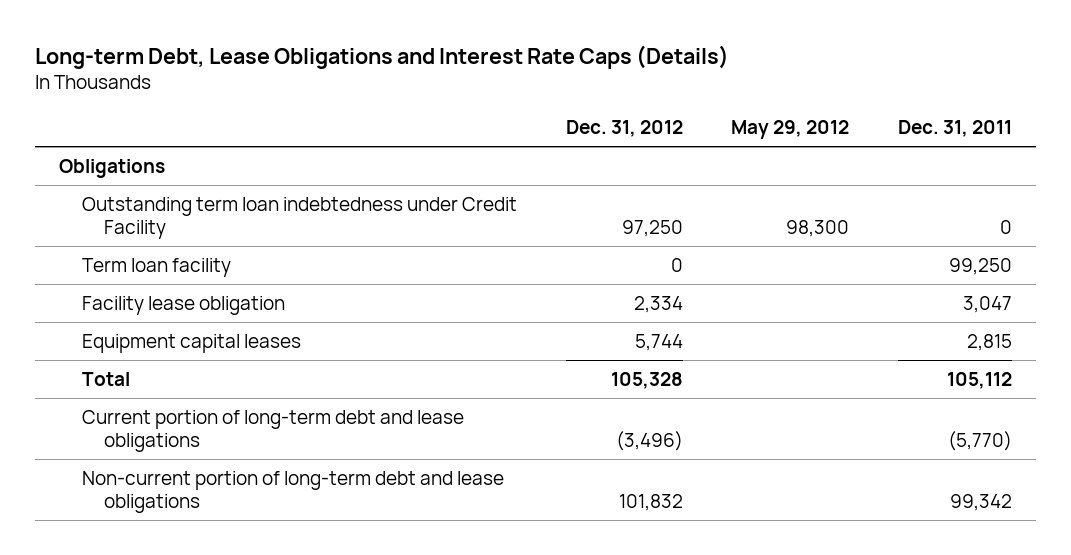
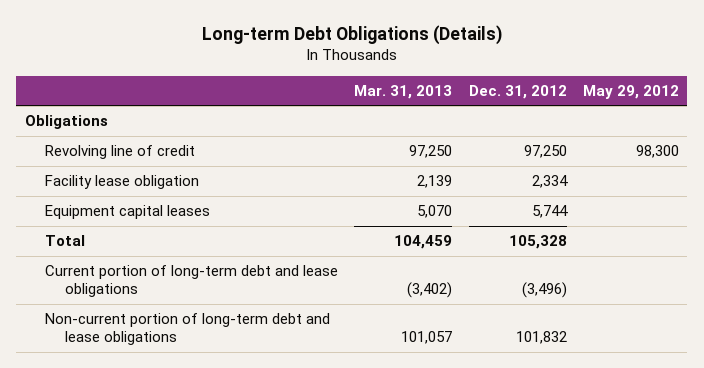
[34,45,729,70] Long-term Debt, Lease Obligations and Interest Rate Caps (Details) -> [201,24,502,45] Long-term Debt Obligations (Details)
[897,120,1012,138] Dec. 31, 2011 -> none
none -> [354,84,453,99] Mar. 31, 2013
[81,257,231,277] Term loan facility -> none
[81,196,517,240] Outstanding term loan indebtedness under Credit Facility -> [44,145,195,160] Revolving line of credit

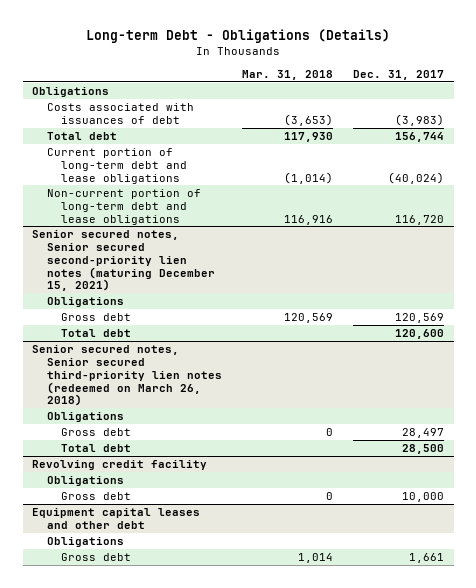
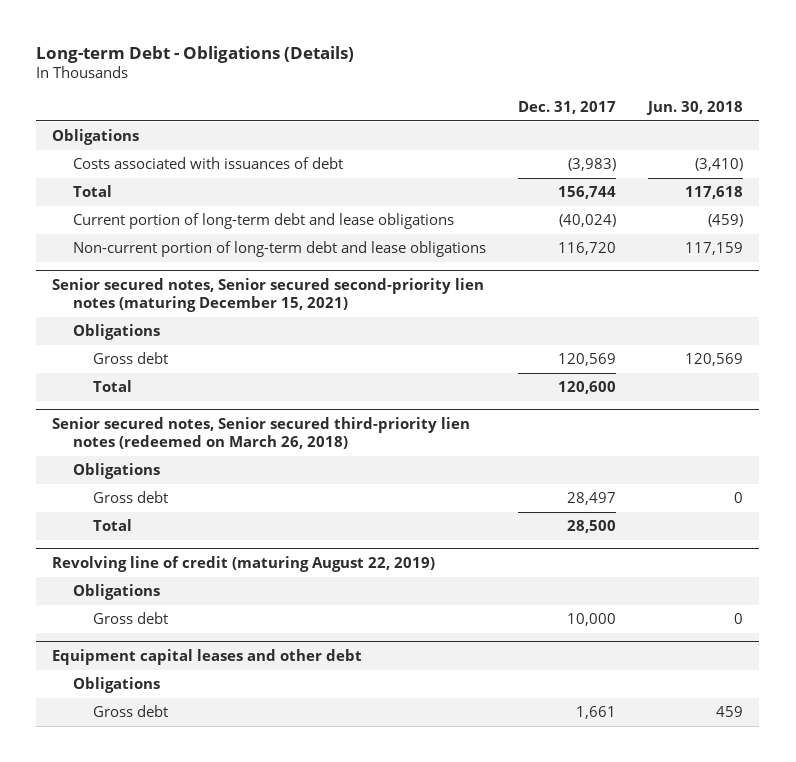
[241,69,333,80] Mar. 31, 2018 -> none
none -> [646,100,744,115] Jun. 30, 2018
[46,131,117,140] Total debt -> [72,185,112,198] Total
[61,328,132,337] Total debt -> [93,380,133,393] Total
[61,443,132,452] Total debt -> [93,519,133,532] Total
[32,459,208,470] Revolving credit facility -> [52,556,436,573] Revolving line of credit (maturing August 22, 2019)

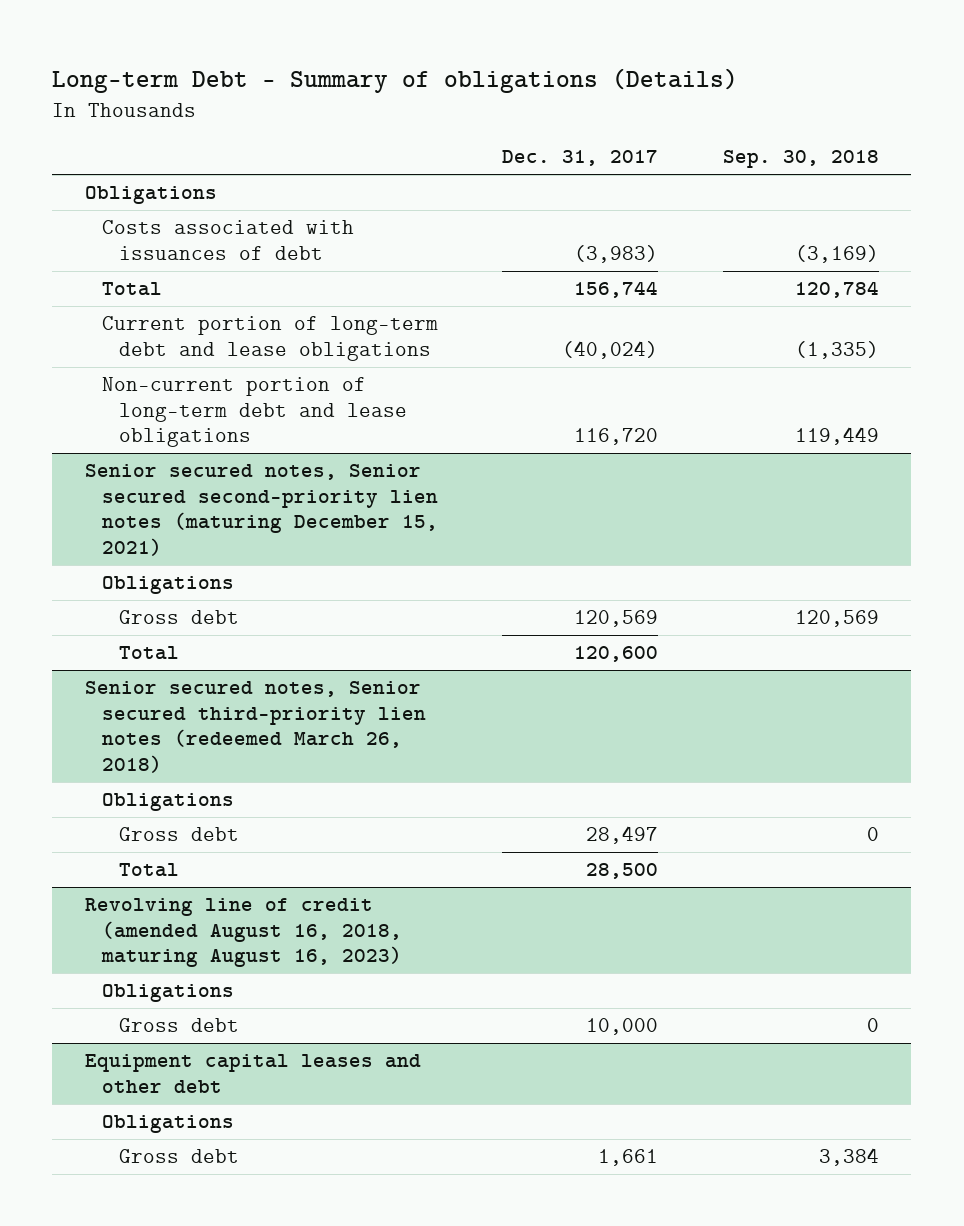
[36,45,355,63] Long-term Debt - Obligations (Details) -> [52,67,739,93] Long-term Debt - Summary of obligations (Details)
[646,100,744,115] Jun. 30, 2018 -> none
none -> [723,150,880,169] Sep. 30, 2018
[52,417,471,450] Senior secured notes, Senior secured third-priority lien notes (redeemed on March 26, 2018) -> [84,681,426,773] Senior secured notes, Senior secured third-priority lien notes (redeemed March 26, 2018)
[52,556,436,573] Revolving line of credit (maturing August 22, 2019) -> [84,898,402,968] Revolving line of credit (amended August 16, 2018, maturing August 16, 2023)

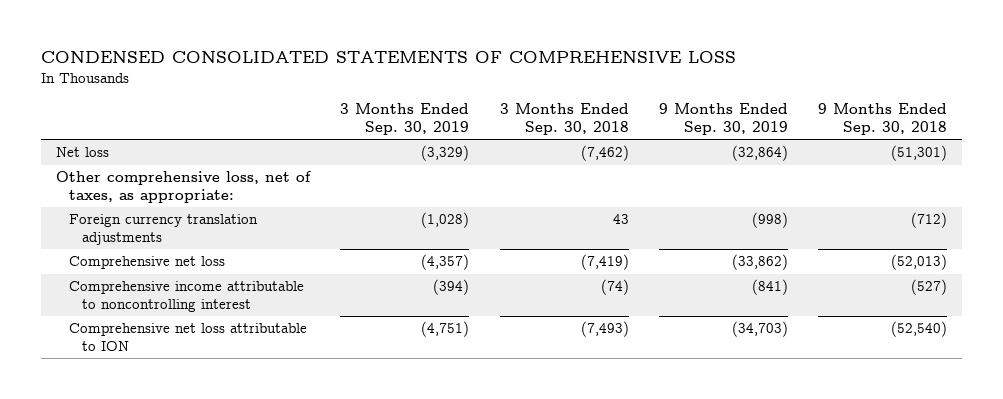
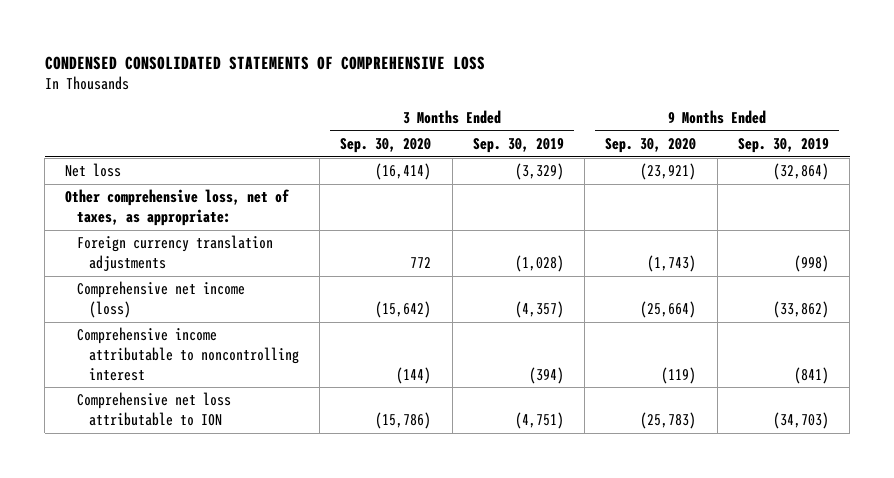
[499,103,629,135] 3 Months Ended Sep. 30, 2018 -> none
[818,103,948,135] 9 Months Ended Sep. 30, 2018 -> none
none -> [340,138,432,154] Sep. 30, 2020
none -> [605,138,697,154] Sep. 30, 2020
[68,256,225,270] Comprehensive net loss -> [77,281,246,319] Comprehensive net income (loss)

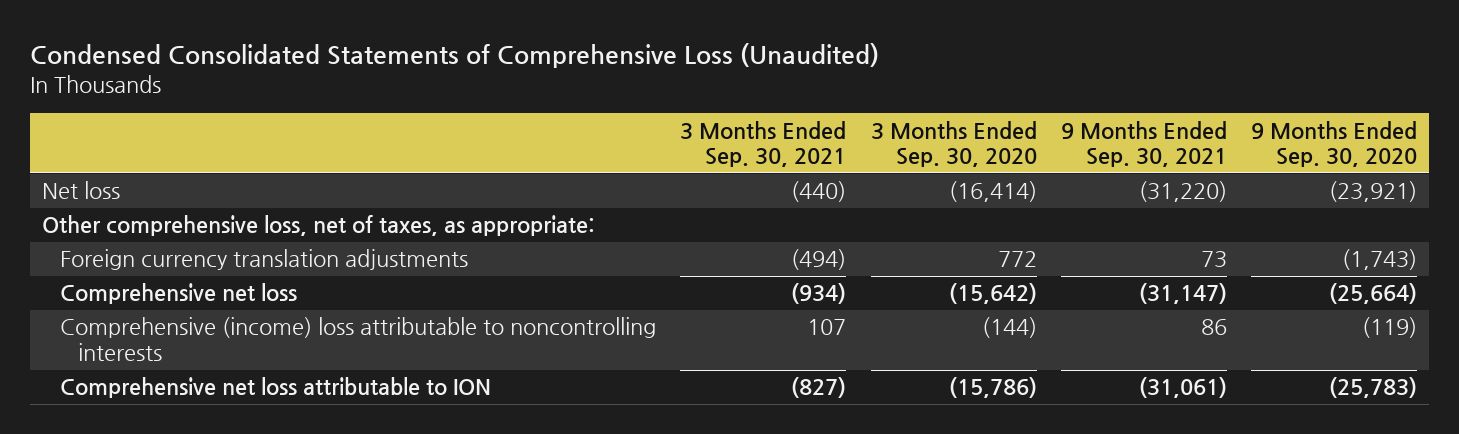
[44,55,485,70] CONDENSED CONSOLIDATED STATEMENTS OF COMPREHENSIVE LOSS -> [29,42,879,68] Condensed Consolidated Statements of Comprehensive Loss (Unaudited)
[472,138,564,154] Sep. 30, 2019 -> none
[737,138,829,154] Sep. 30, 2019 -> none
none -> [680,120,847,168] 3 Months Ended Sep. 30, 2021
none -> [1061,120,1228,168] 9 Months Ended Sep. 30, 2021
[77,281,246,319] Comprehensive net income (loss) -> [60,283,298,305] Comprehensive net loss
[77,327,299,381] Comprehensive income attributable to noncontrolling interest -> [60,317,657,362] Comprehensive (income) loss attributable to noncontrolling interests

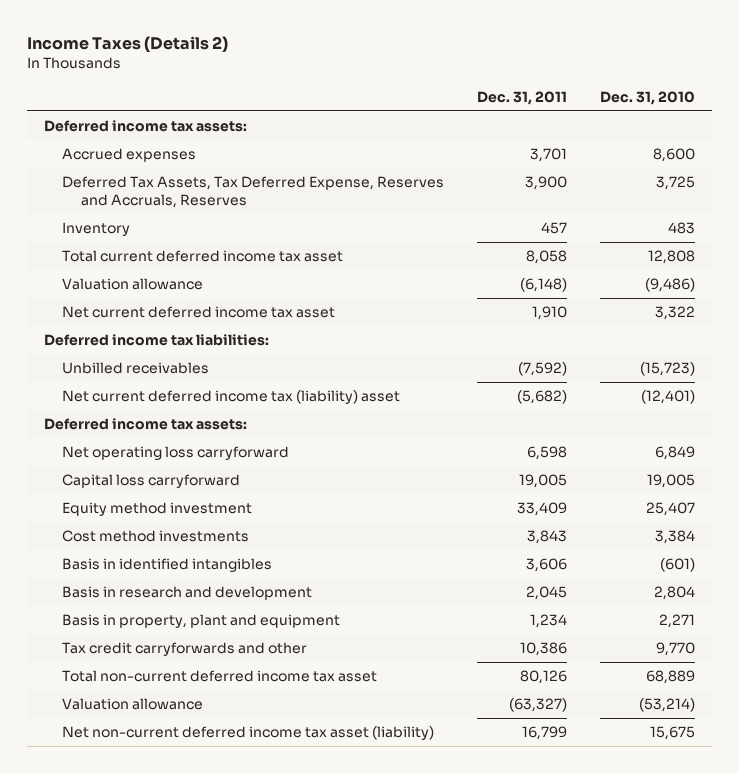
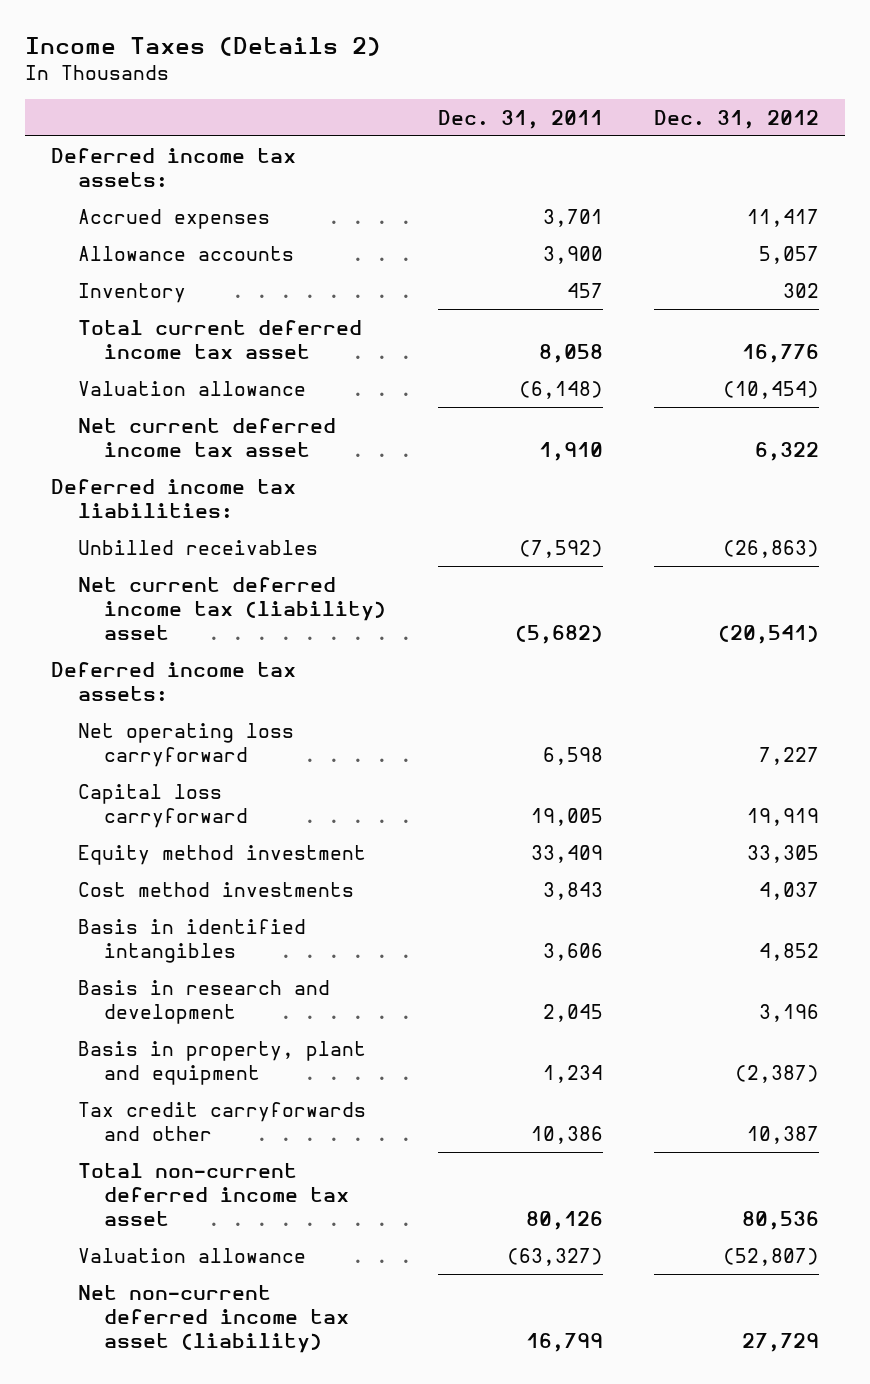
[600,90,696,105] Dec. 31, 2010 -> none
none -> [654,109,820,129] Dec. 31, 2012
[62,176,445,209] Deferred Tax Assets, Tax Deferred Expense, Reserves and Accruals, Reserves -> [77,245,294,261] Allowance accounts

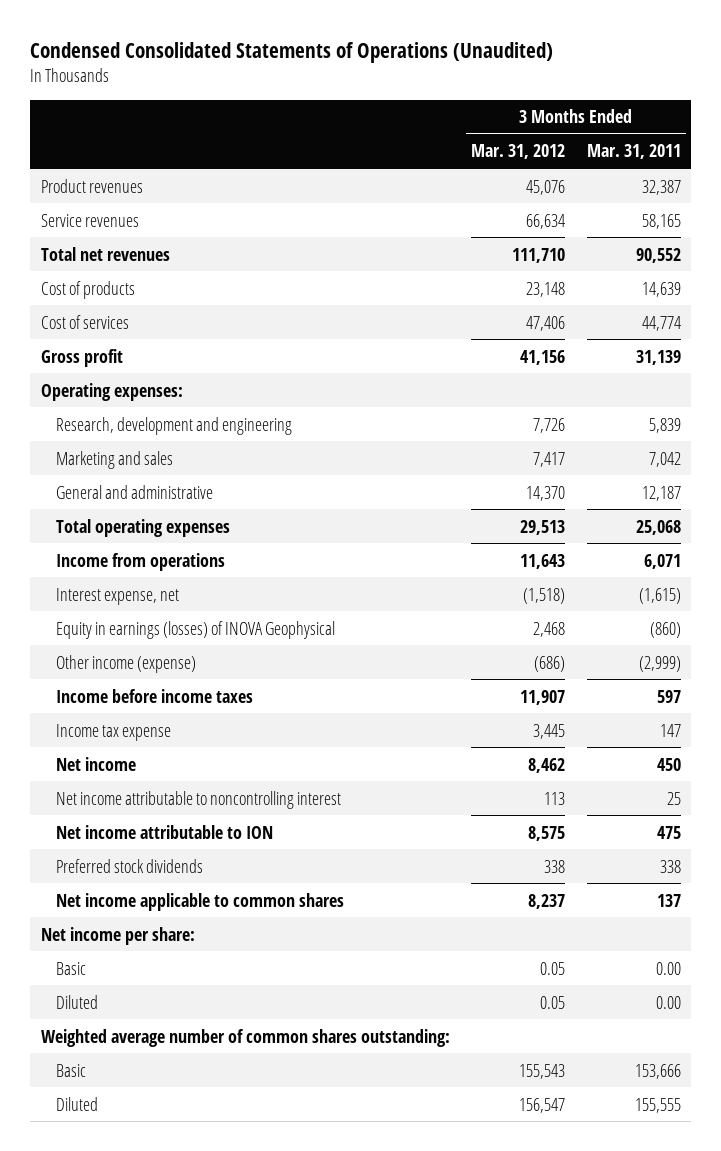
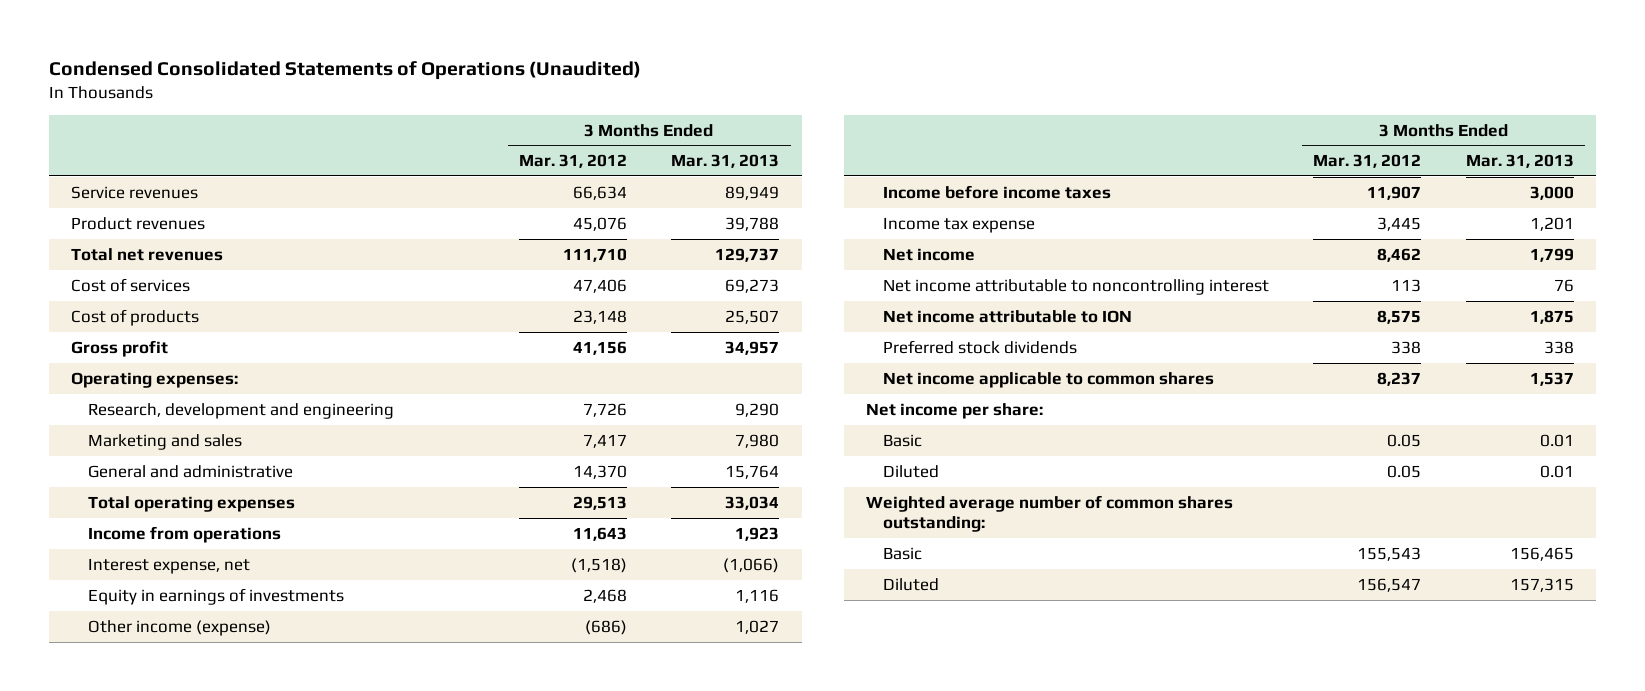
[586,144,681,160] Mar. 31, 2011 -> none
none -> [671,154,780,169] Mar. 31, 2013
[40,178,143,193] Product revenues -> [71,216,206,230] Product revenues
[40,280,135,299] Cost of products -> [71,308,200,326] Cost of products
[56,620,336,639] Equity in earnings (losses) of INOVA Geophysical -> [88,587,345,605] Equity in earnings of investments

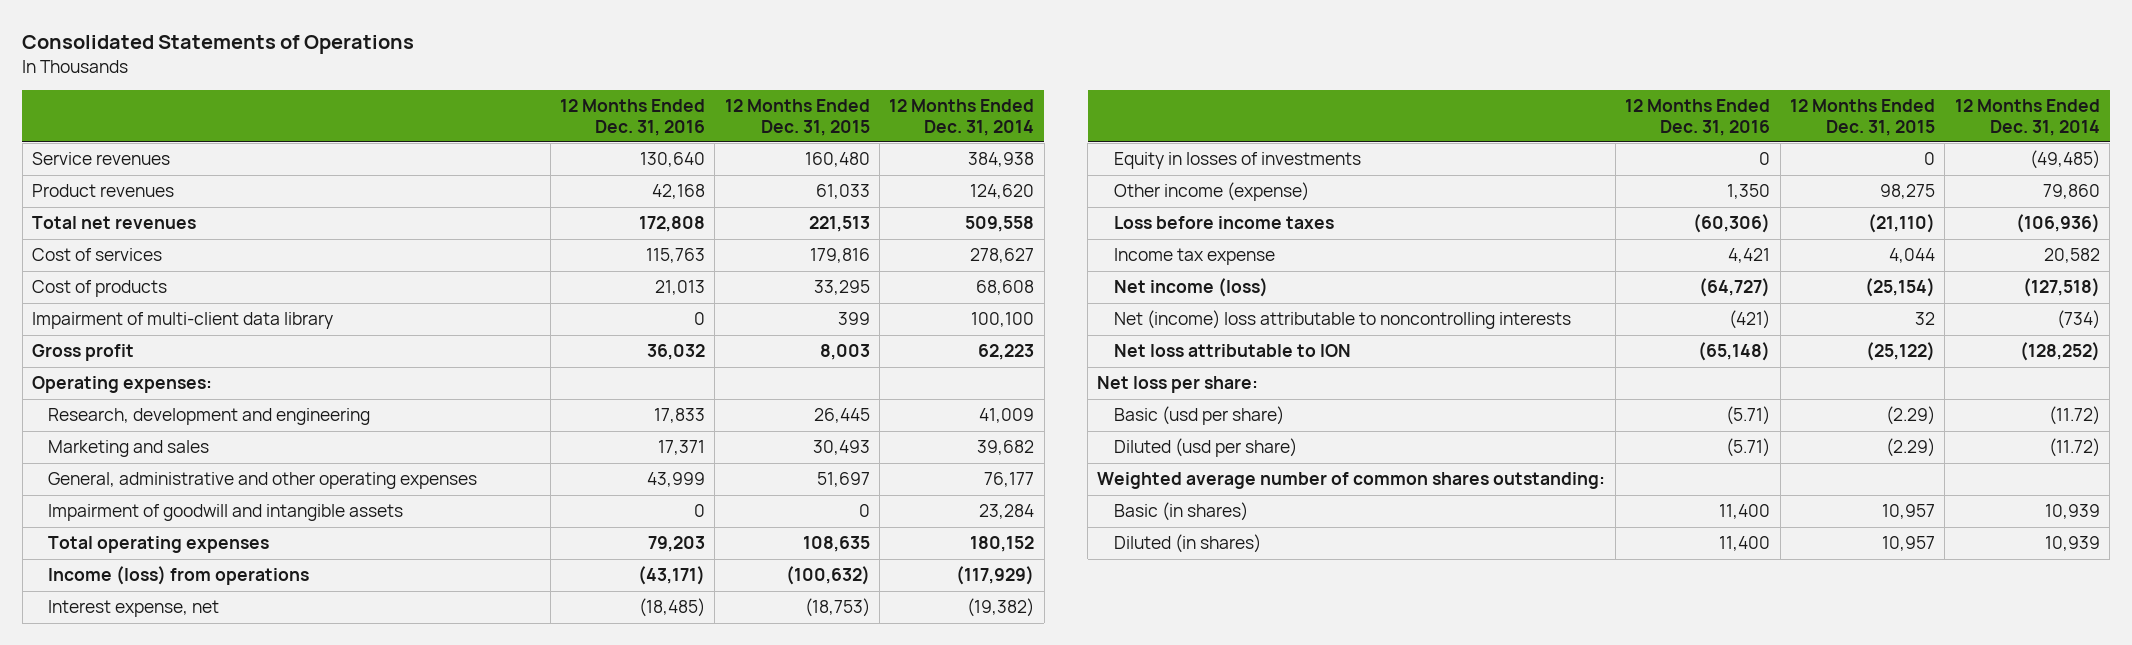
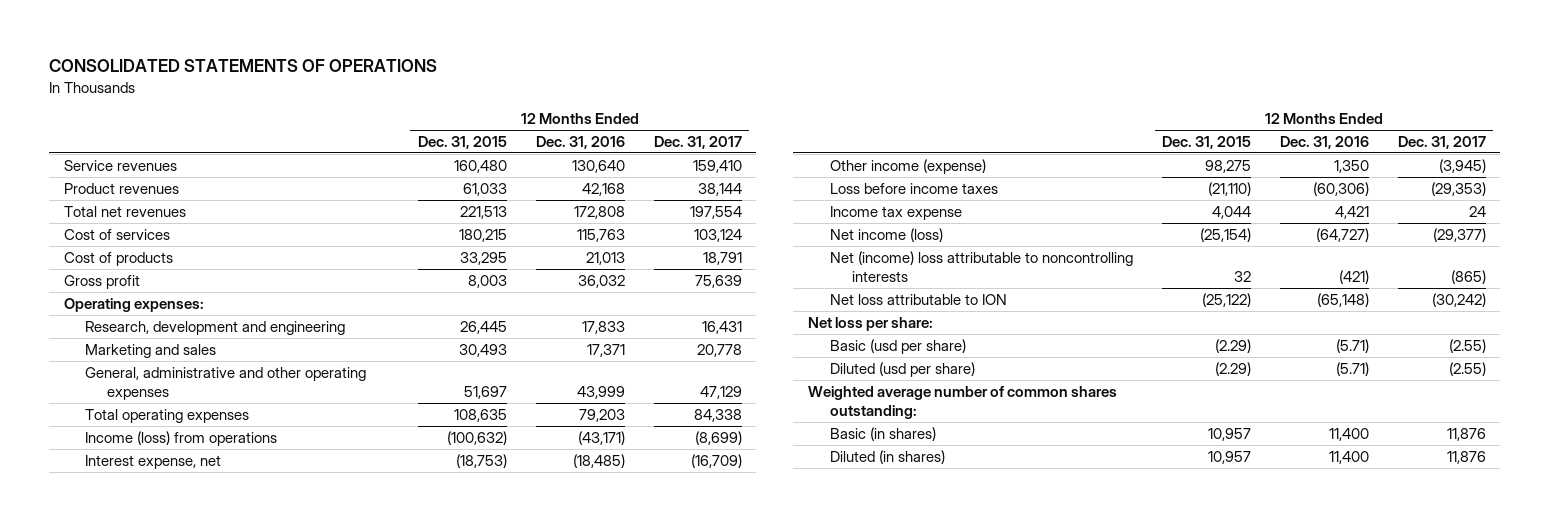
[22,35,415,55] Consolidated Statements of Operations -> [49,59,438,73] CONSOLIDATED STATEMENTS OF OPERATIONS
[889,99,1035,136] 12 Months Ended Dec. 31, 2014 -> none
none -> [653,135,742,149] Dec. 31, 2017
[809,248,870,264] 179,816 -> [458,228,507,242] 180,215
[32,312,334,330] Impairment of multi-client data library -> none
[48,504,404,522] Impairment of goodwill and intangible assets -> none
[1113,152,1361,170] Equity in losses of investments -> none

